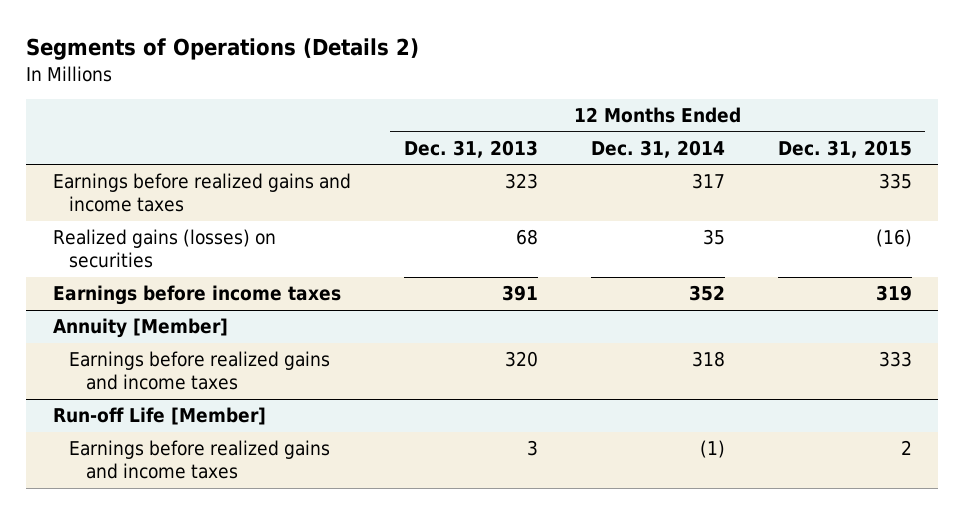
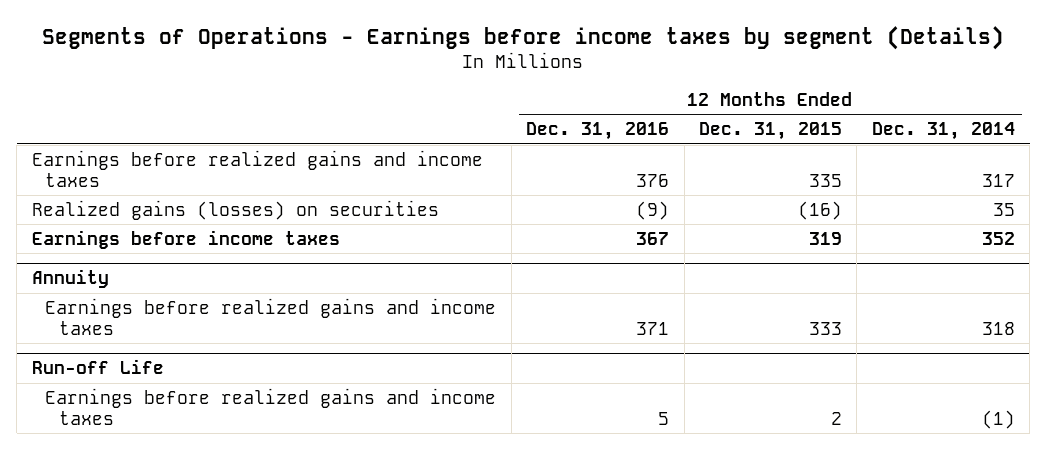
[25,38,419,61] Segments of Operations (Details 2) -> [42,26,1005,51] Segments of Operations - Earnings before income taxes by segment (Details)
[403,140,538,159] Dec. 31, 2013 -> none
none -> [526,122,670,141] Dec. 31, 2016
[52,318,228,339] Annuity [Member] -> [31,269,109,289] Annuity
[52,407,266,426] Run-off Life [Member] -> [31,359,164,375] Run-off Life

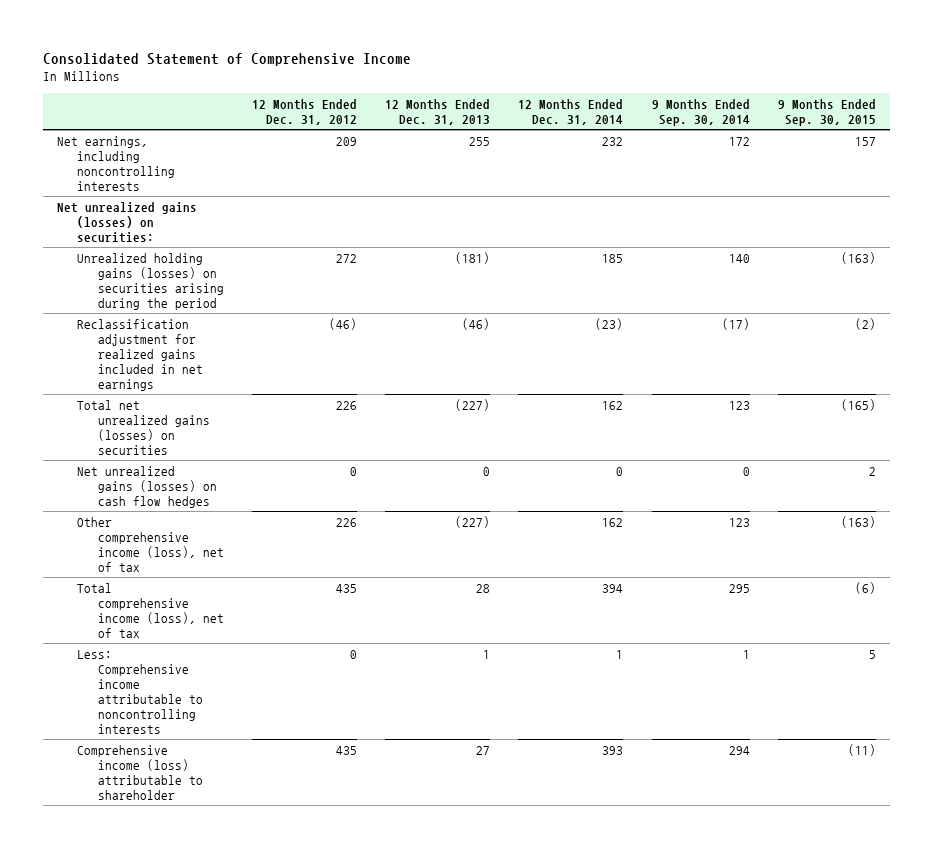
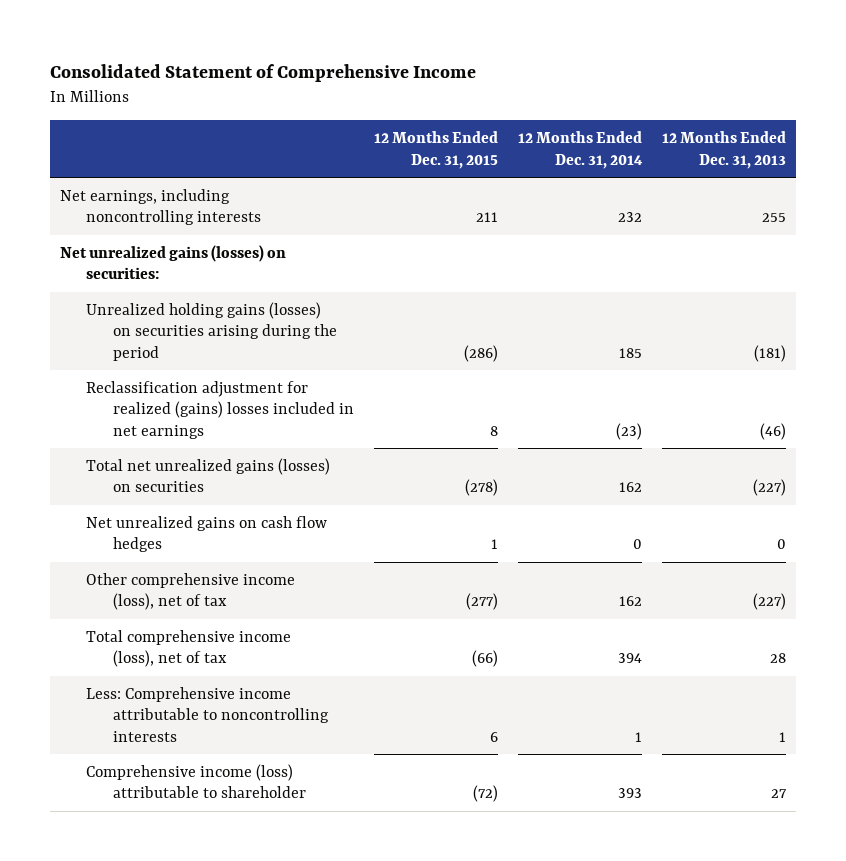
[251,98,357,126] 12 Months Ended Dec. 31, 2012 -> none
[651,98,750,127] 9 Months Ended Sep. 30, 2014 -> none
[777,98,876,127] 9 Months Ended Sep. 30, 2015 -> none
none -> [374,131,499,169] 12 Months Ended Dec. 31, 2015
[77,318,203,391] Reclassification adjustment for realized gains included in net earnings -> [86,380,354,440] Reclassification adjustment for realized (gains) losses included in net earnings
[77,465,217,508] Net unrealized gains (losses) on cash flow hedges -> [86,515,328,553] Net unrealized gains on cash flow hedges

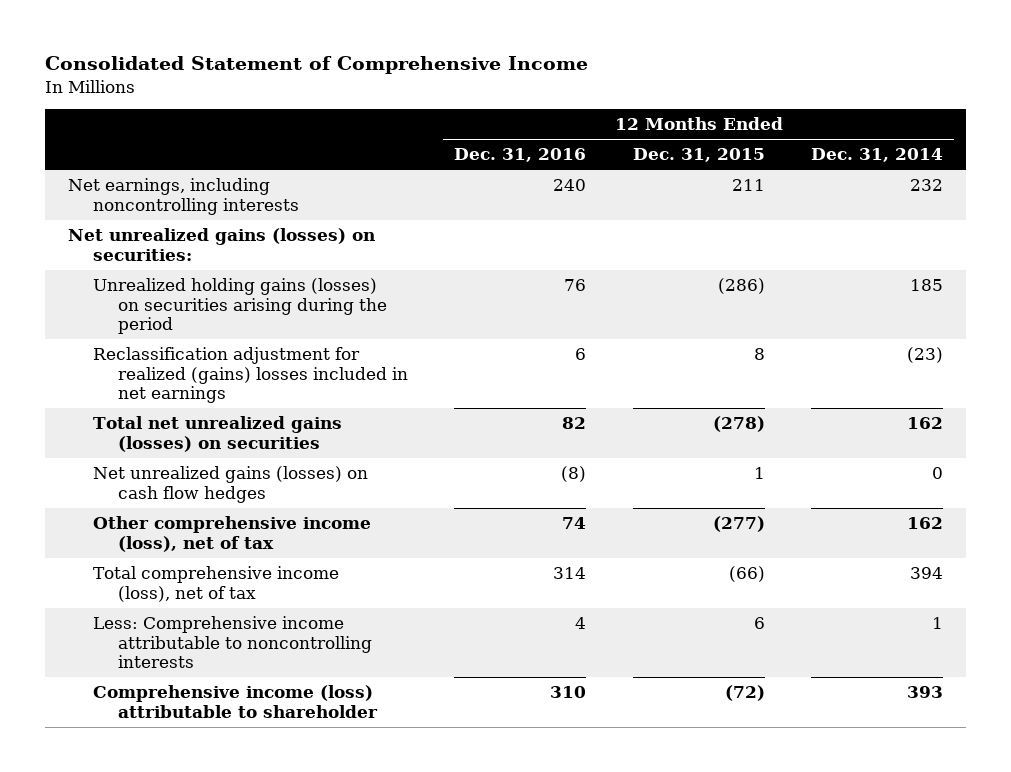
[662,131,787,169] 12 Months Ended Dec. 31, 2013 -> none
none -> [454,148,587,163] Dec. 31, 2016
[86,515,328,553] Net unrealized gains on cash flow hedges -> [93,466,369,503] Net unrealized gains (losses) on cash flow hedges

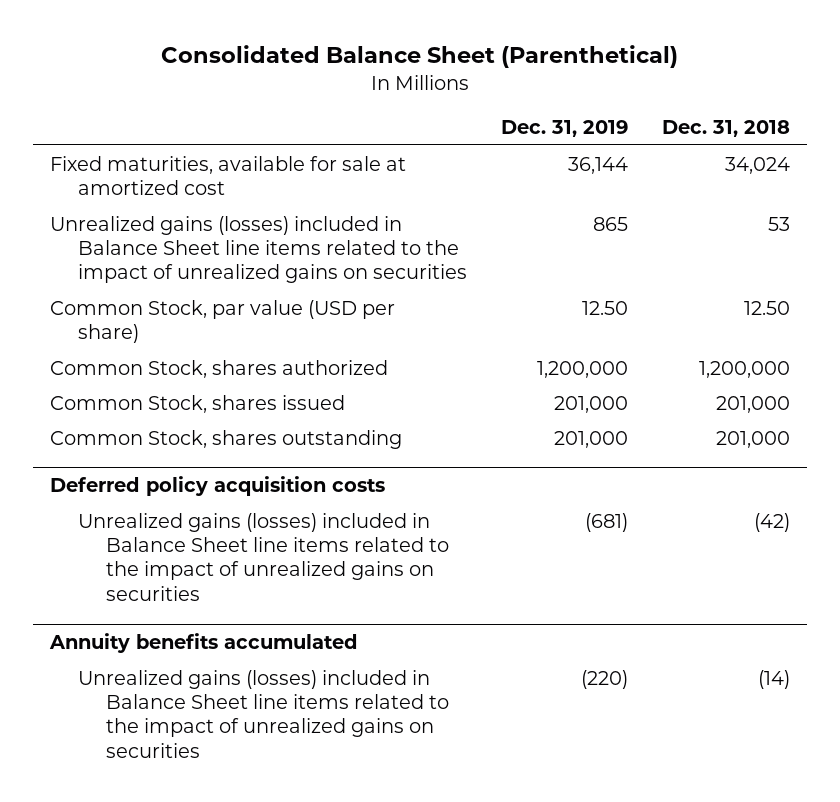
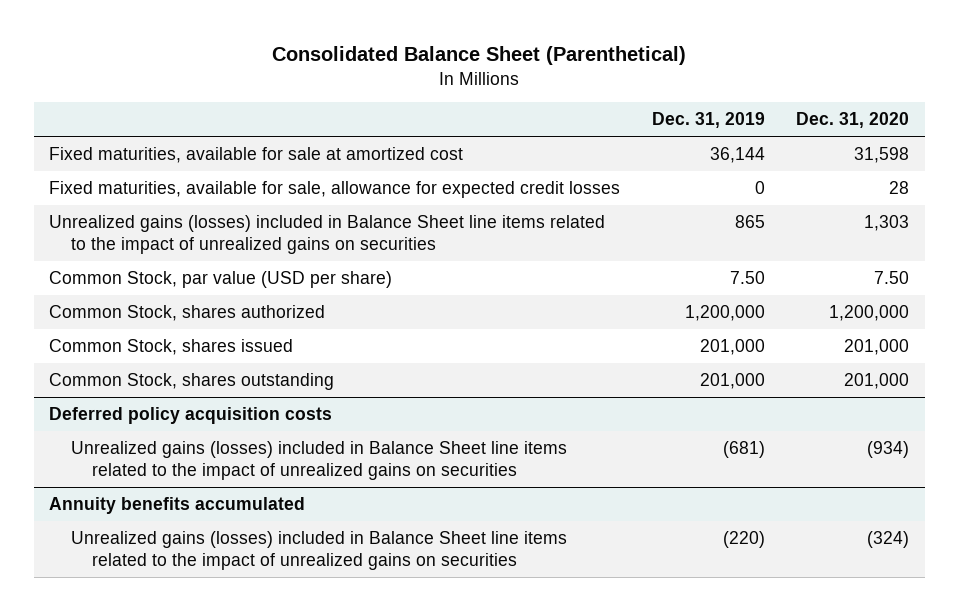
[662,119,791,137] Dec. 31, 2018 -> none
none -> [795,112,909,129] Dec. 31, 2020
none -> [49,181,621,199] Fixed maturities, available for sale, allowance for expected credit losses
[582,300,629,315] 12.50 -> [729,271,765,285] 7.50

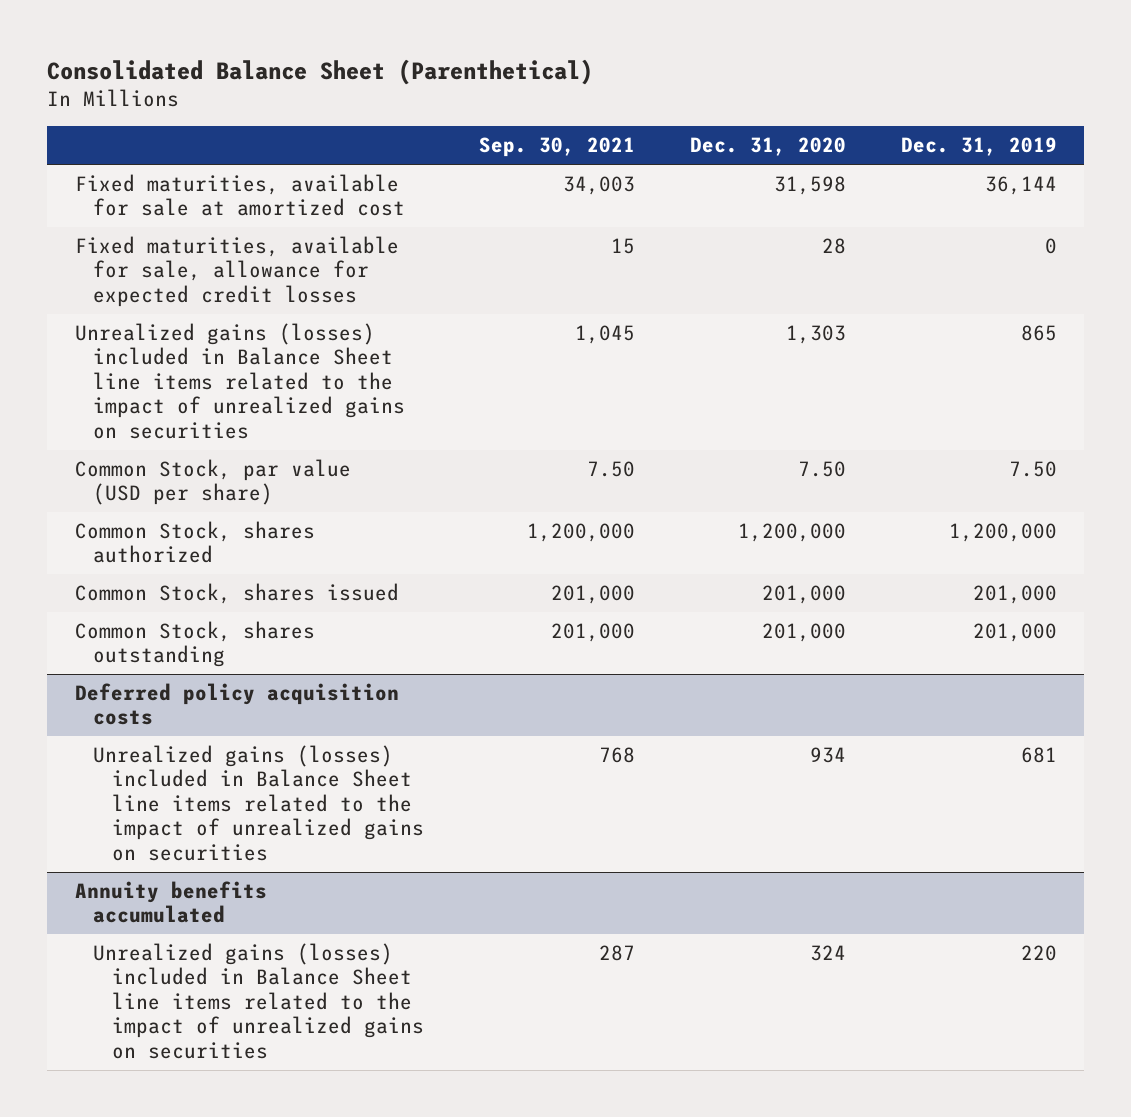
none -> [478,137,635,158] Sep. 30, 2021
[722,441,765,459] (681) -> [1020,747,1057,764] 681
[866,441,909,459] (934) -> [809,747,846,764] 934
[722,531,765,549] (220) -> [1020,945,1057,962] 220
[866,531,909,549] (324) -> [809,945,846,962] 324

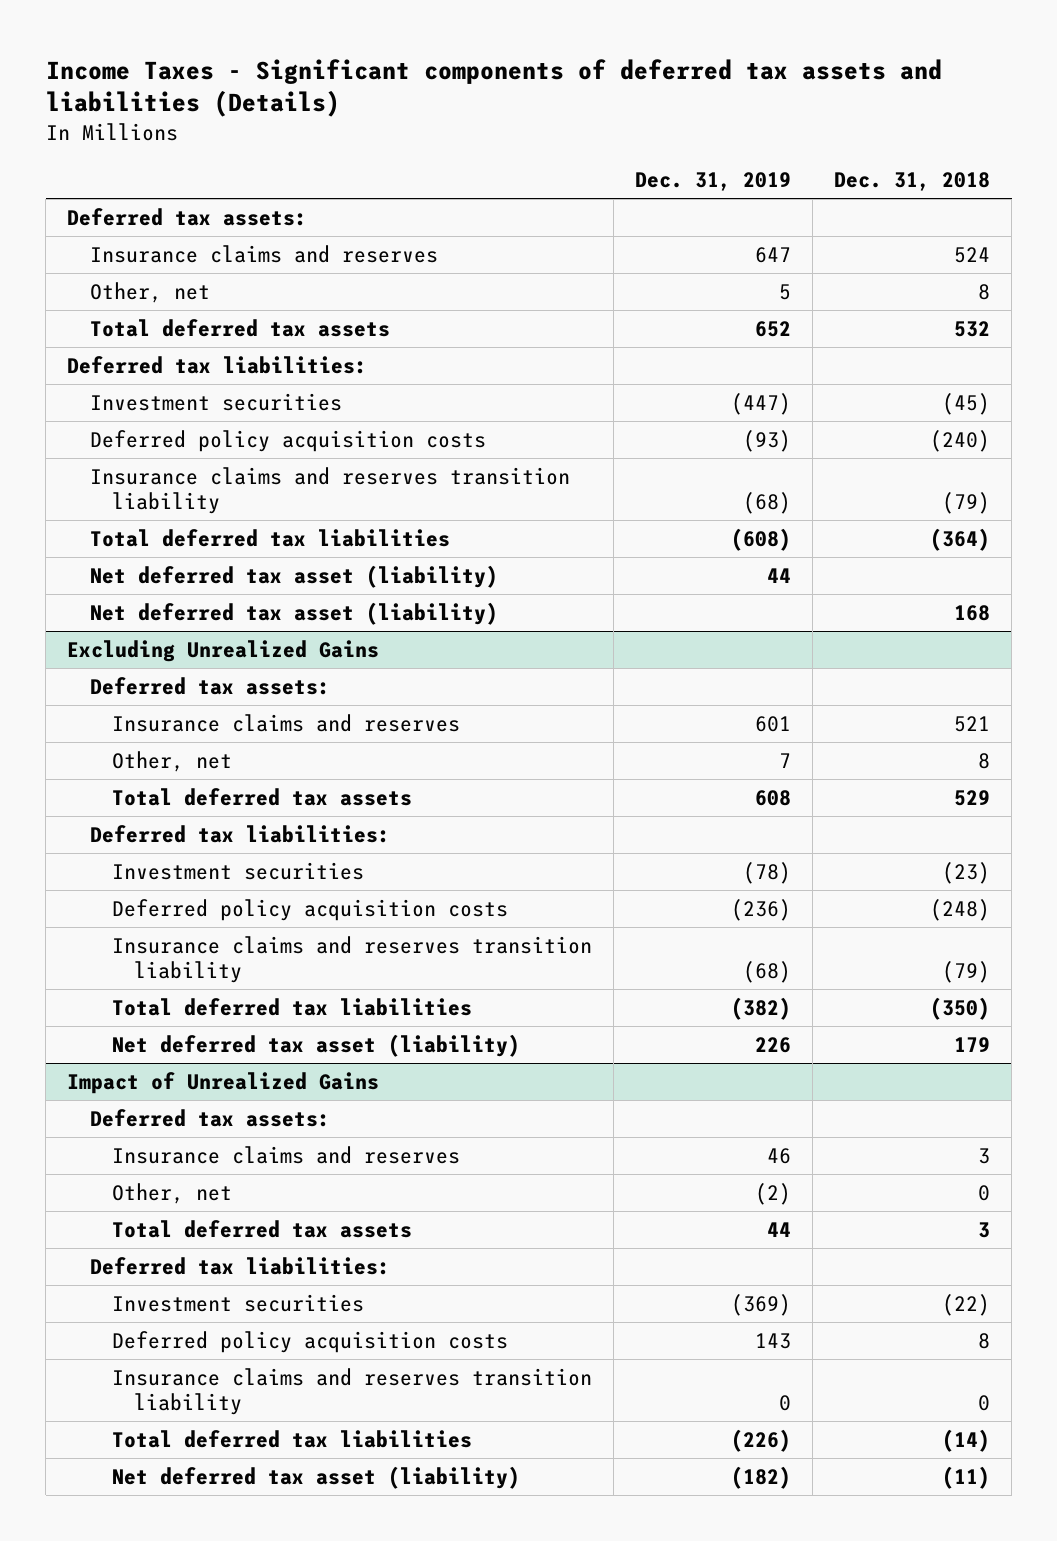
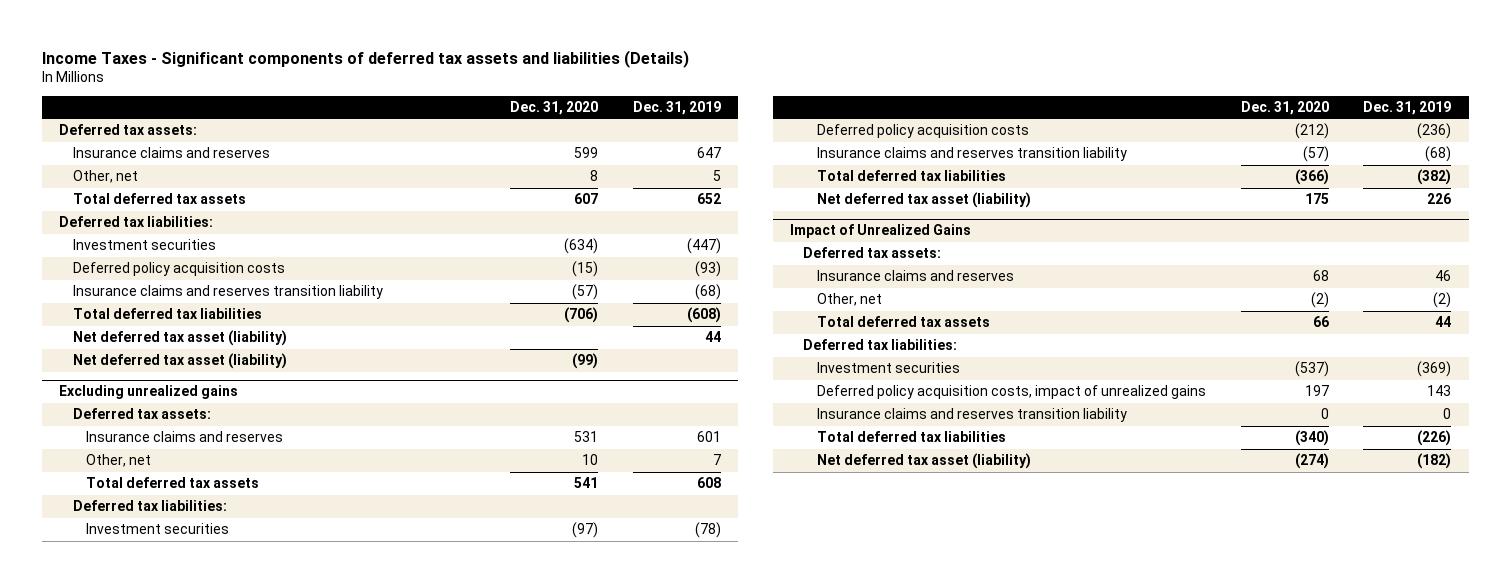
[834,172,991,192] Dec. 31, 2018 -> none
none -> [510,101,599,116] Dec. 31, 2020
[67,639,380,662] Excluding Unrealized Gains -> [59,385,239,400] Excluding unrealized gains
[112,1330,509,1353] Deferred policy acquisition costs -> [816,385,1206,400] Deferred policy acquisition costs, impact of unrealized gains

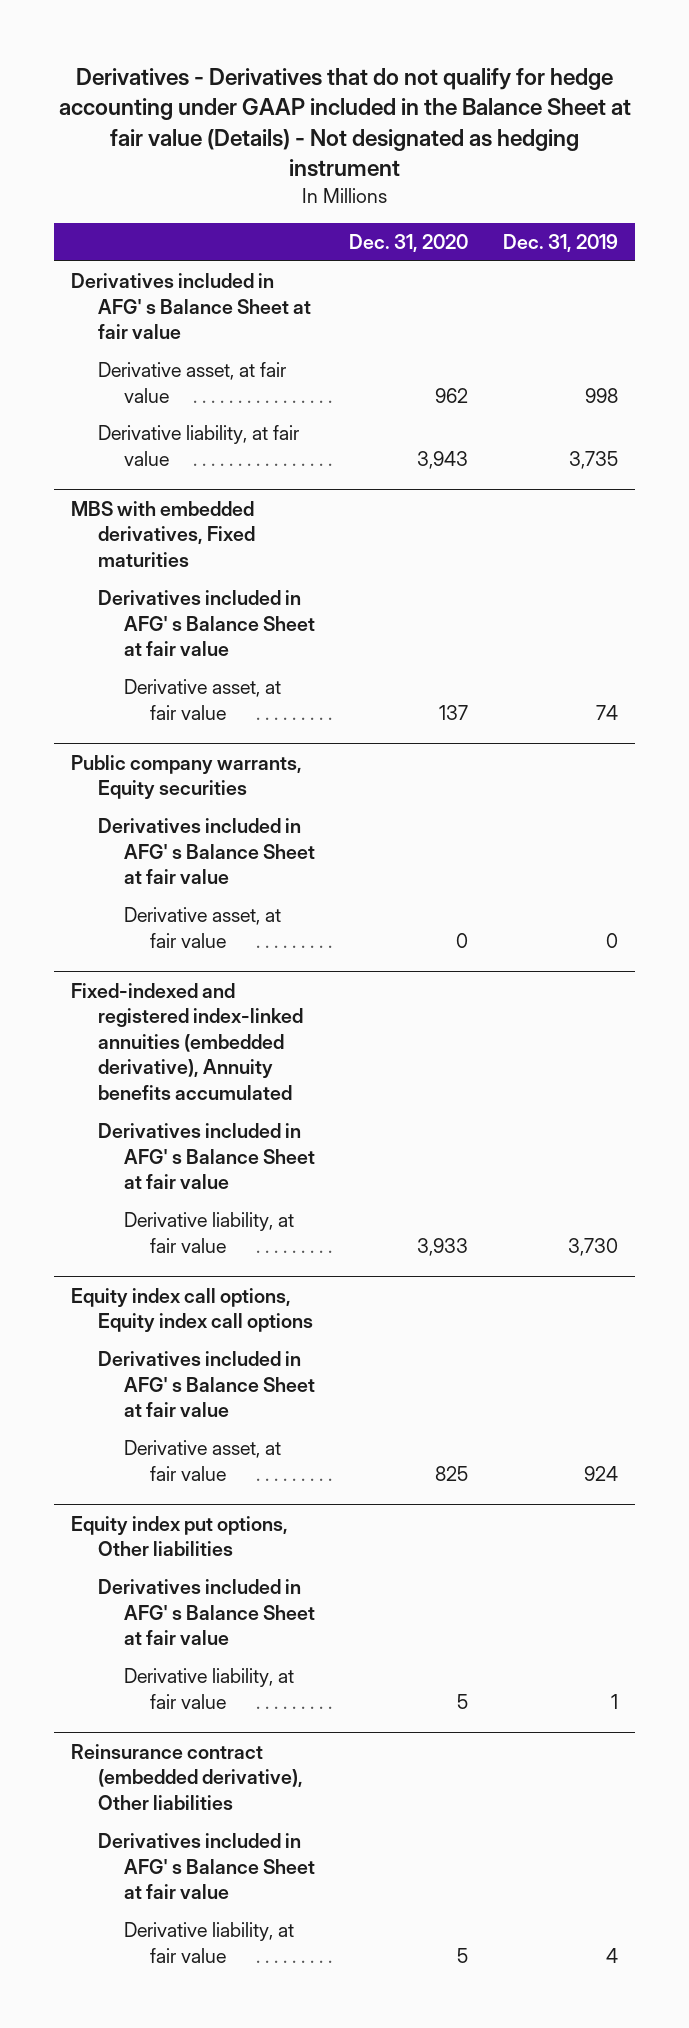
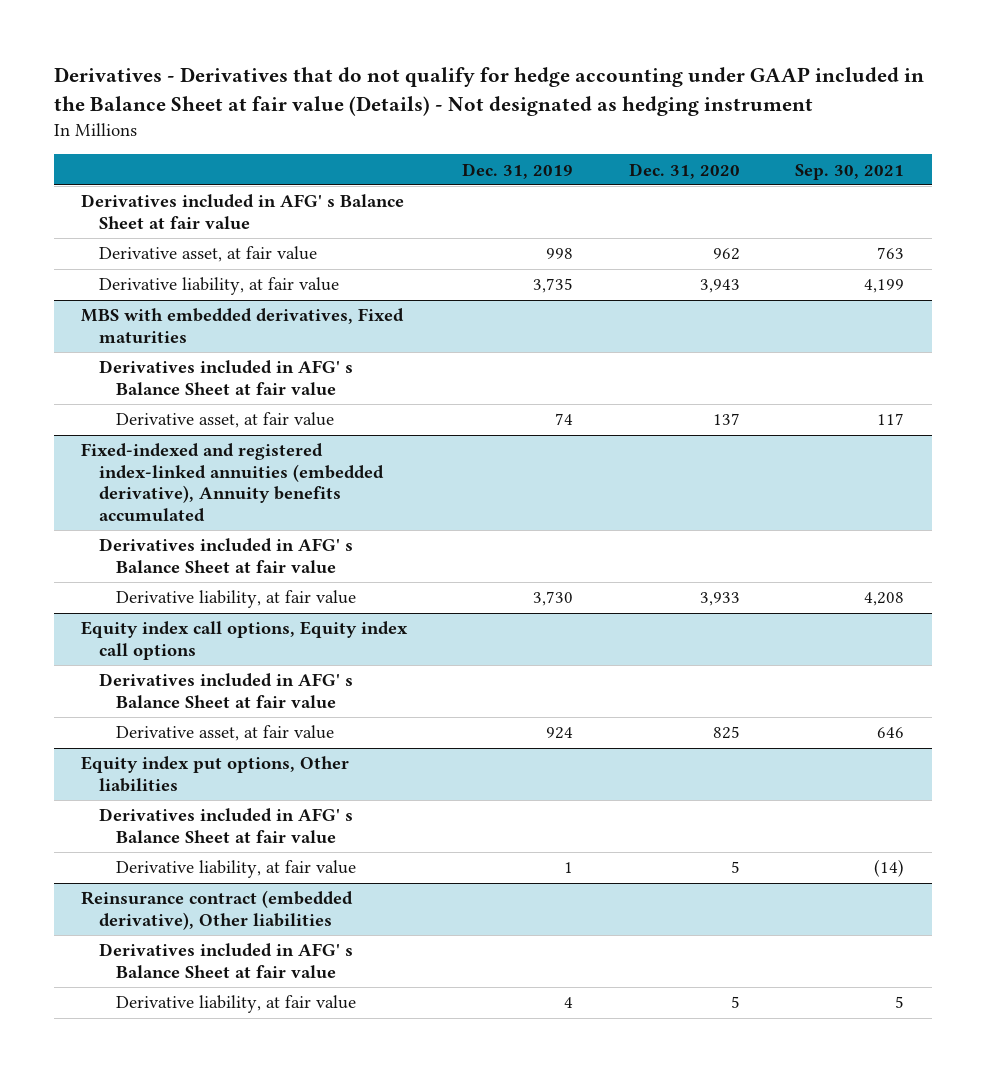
none -> [794,163,904,180] Sep. 30, 2021
[71,754,303,800] Public company warrants, Equity securities -> none
[97,818,316,885] Derivatives included in AFG' s Balance Sheet at fair value -> none
[124,907,282,948] Derivative asset, at fair value -> none

